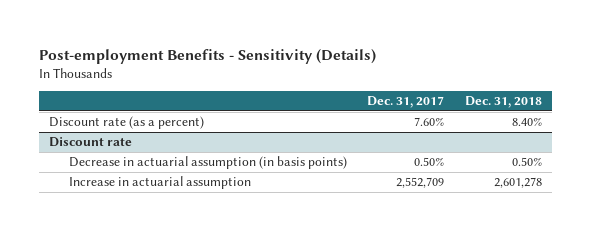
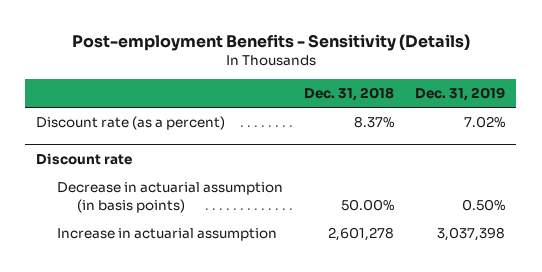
[367,96,445,109] Dec. 31, 2017 -> none
none -> [415,87,506,102] Dec. 31, 2019
[511,117,542,127] 8.40% -> [353,116,394,129] 8.37%
[511,157,542,167] 0.50% -> [340,198,394,211] 50.00%

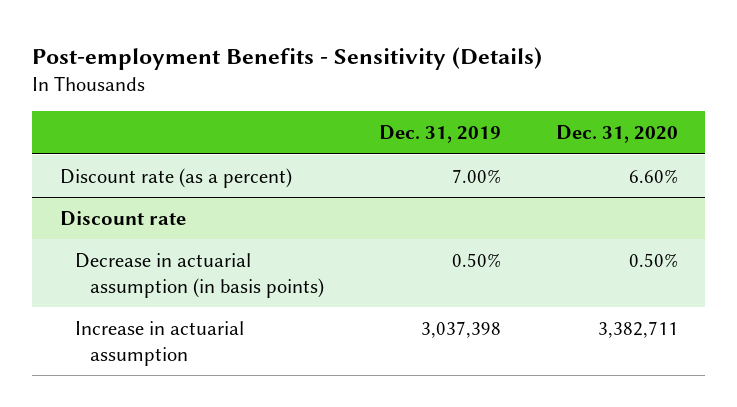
[303,87,394,102] Dec. 31, 2018 -> none
none -> [555,125,678,144] Dec. 31, 2020
[464,116,506,129] 7.02% -> [451,168,501,183] 7.00%

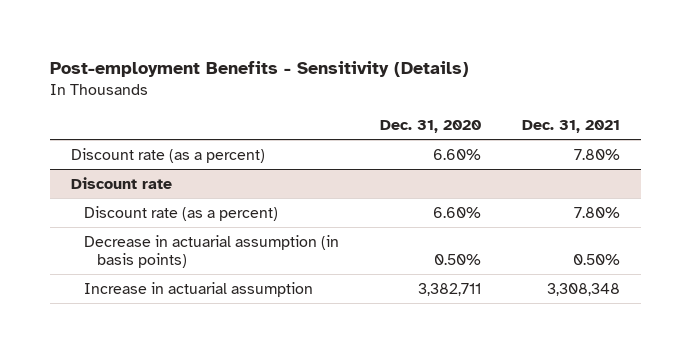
[378,125,501,144] Dec. 31, 2019 -> none
none -> [522,120,621,134] Dec. 31, 2021
none -> [83,205,278,221] Discount rate (as a percent)

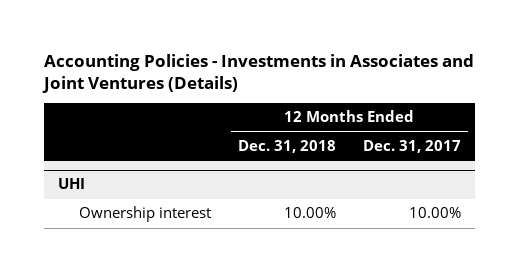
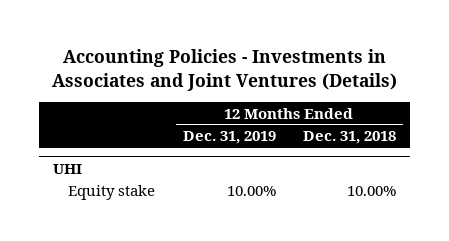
[363,140,462,154] Dec. 31, 2017 -> none
none -> [182,131,276,145] Dec. 31, 2019
[78,206,211,223] Ownership interest -> [68,184,156,200] Equity stake

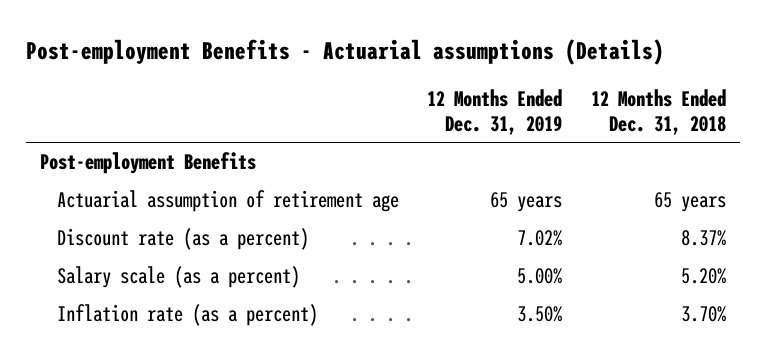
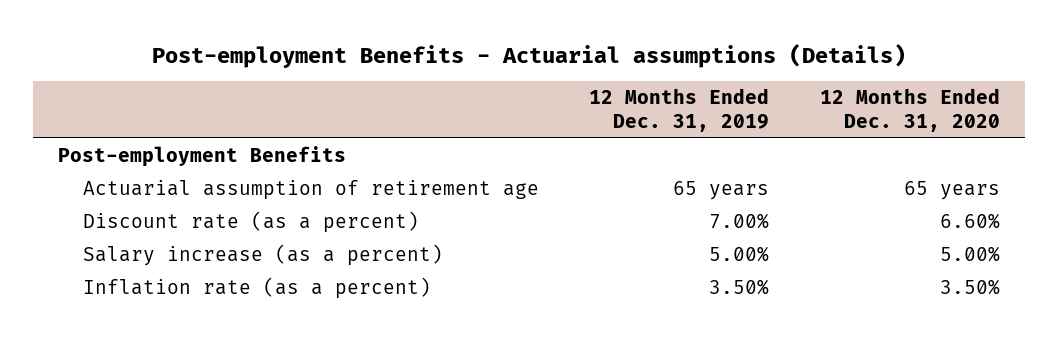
[590,88,726,135] 12 Months Ended Dec. 31, 2018 -> none
none -> [819,88,1000,132] 12 Months Ended Dec. 31, 2020
[517,230,563,247] 7.02% -> [709,212,770,229] 7.00%
[57,266,301,289] Salary scale (as a percent) -> [83,243,444,266] Salary increase (as a percent)

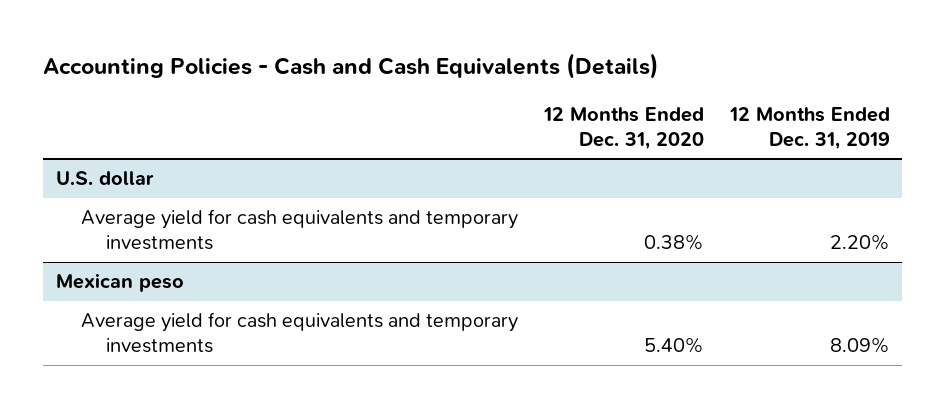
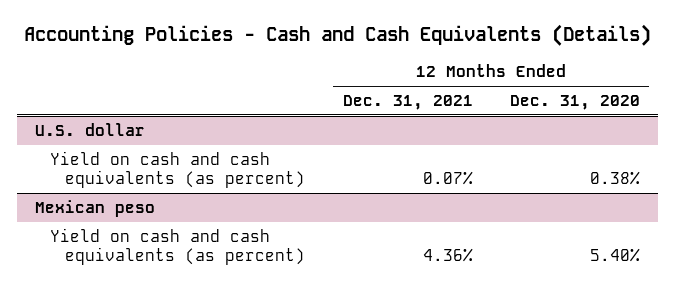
[728,106,890,150] 12 Months Ended Dec. 31, 2019 -> none
none -> [342,94,473,110] Dec. 31, 2021
[80,209,518,251] Average yield for cash equivalents and temporary investments -> [50,150,306,189] Yield on cash and cash equivalents (as percent)
[80,312,518,354] Average yield for cash equivalents and temporary investments -> [50,227,306,266] Yield on cash and cash equivalents (as percent)

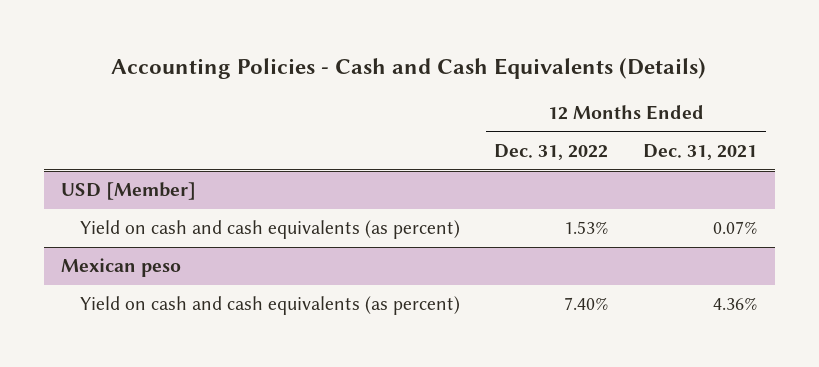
[509,94,640,110] Dec. 31, 2020 -> none
none -> [494,144,609,161] Dec. 31, 2022
[35,122,146,136] U.S. dollar -> [61,182,197,201] USD [Member]

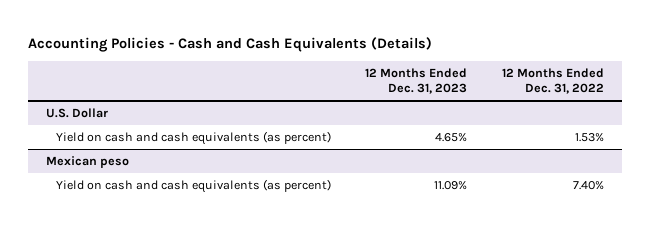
[643,144,758,161] Dec. 31, 2021 -> none
none -> [365,68,468,95] 12 Months Ended Dec. 31, 2023
[61,182,197,201] USD [Member] -> [45,108,108,119] U.S. Dollar

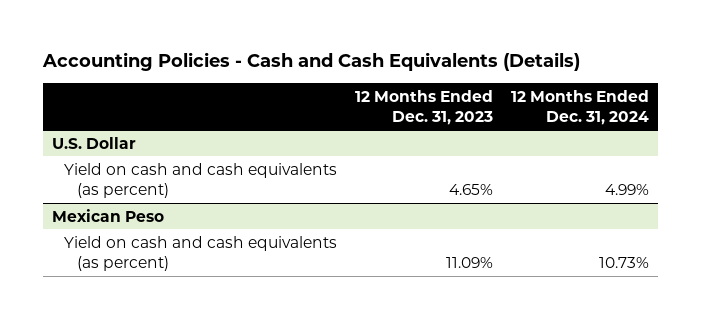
[502,68,605,95] 12 Months Ended Dec. 31, 2022 -> none
none -> [511,89,650,125] 12 Months Ended Dec. 31, 2024
[45,156,129,169] Mexican peso -> [51,208,164,222] Mexican Peso

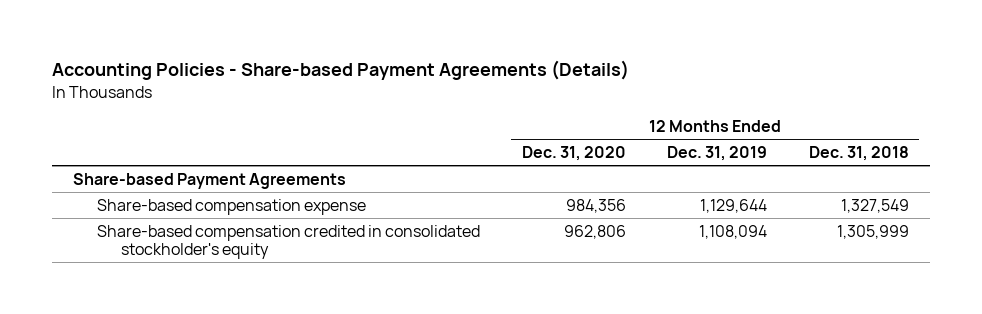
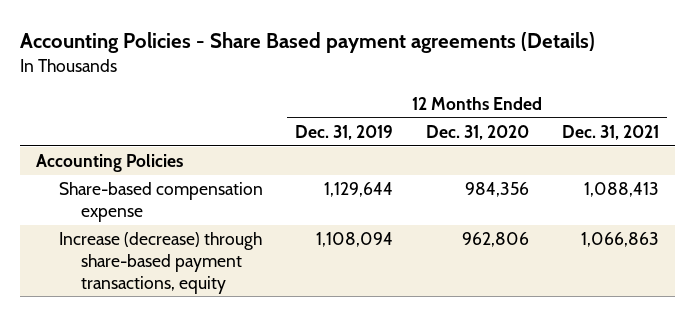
[51,60,629,81] Accounting Policies - Share-based Payment Agreements (Details) -> [20,31,596,53] Accounting Policies - Share Based payment agreements (Details)
[808,146,909,162] Dec. 31, 2018 -> none
none -> [561,124,659,140] Dec. 31, 2021
[72,172,346,189] Share-based Payment Agreements -> none
none -> [36,154,184,173] Accounting Policies
[96,224,480,260] Share-based compensation credited in consolidated stockholder's equity -> [58,232,262,294] Increase (decrease) through share-based payment transactions, equity

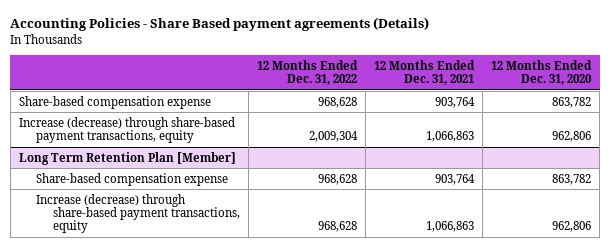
[295,124,394,140] Dec. 31, 2019 -> none
none -> [257,60,359,86] 12 Months Ended Dec. 31, 2022
[36,154,184,173] Accounting Policies -> none
[464,182,529,198] 984,356 -> [552,96,592,108] 863,782
[583,182,659,198] 1,088,413 -> [435,96,476,108] 903,764
none -> [18,151,236,165] Long Term Retention Plan [Member]
none -> [36,172,229,186] Share-based compensation expense
none -> [36,193,241,234] Increase (decrease) through share-based payment transactions, equity

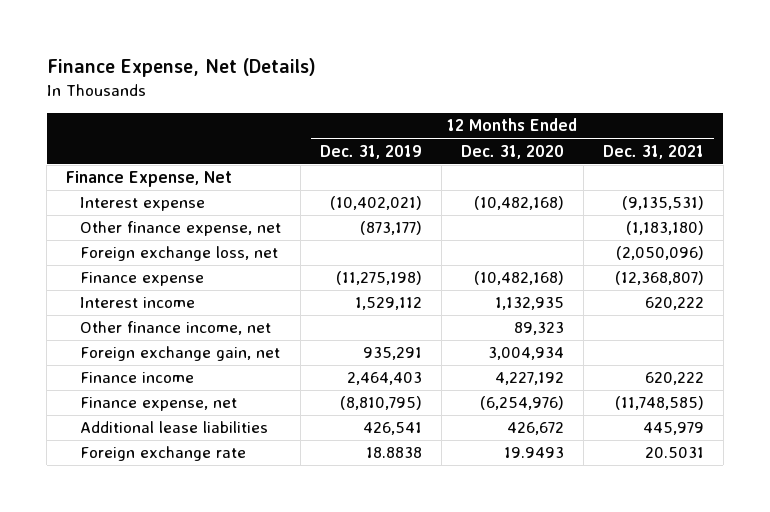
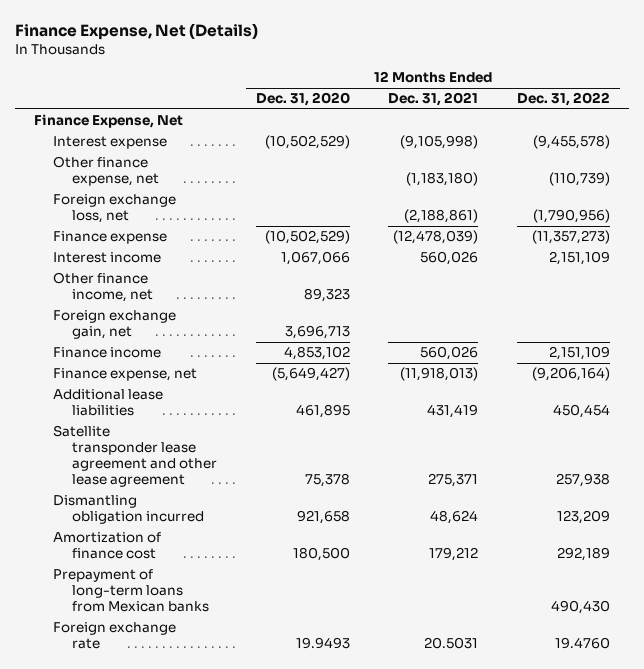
[320,144,423,159] Dec. 31, 2019 -> none
none -> [516,92,610,107] Dec. 31, 2022
[474,196,565,211] (10,482,168) -> [264,135,350,150] (10,502,529)
[621,196,704,211] (9,135,531) -> [400,135,479,150] (9,105,998)
[615,246,704,261] (2,050,096) -> [404,209,479,224] (2,188,861)
[474,271,565,286] (10,482,168) -> [264,230,350,245] (10,502,529)
[614,271,704,286] (12,368,807) -> [393,230,479,245] (12,478,039)
[495,297,565,311] 1,132,935 -> [280,251,350,266] 1,067,066
[644,297,704,311] 620,222 -> [420,251,479,266] 560,026
[488,347,565,361] 3,004,934 -> [284,325,350,340] 3,696,713
[495,372,565,386] 4,227,192 -> [283,346,350,361] 4,853,102
[644,372,704,386] 620,222 -> [420,346,479,361] 560,026
[480,396,565,411] (6,254,976) -> [271,367,350,382] (5,649,427)
[614,396,704,411] (11,748,585) -> [400,367,479,382] (11,918,013)
[507,422,565,436] 426,672 -> [295,404,350,419] 461,895
[642,422,704,436] 445,979 -> [427,404,479,419] 431,419
none -> [53,425,217,488] Satellite transponder lease agreement and other lease agreement
none -> [53,495,204,525] Dismantling obligation incurred
none -> [53,532,162,560] Amortization of finance cost
none -> [53,569,209,613] Prepayment of long-term loans from Mexican banks

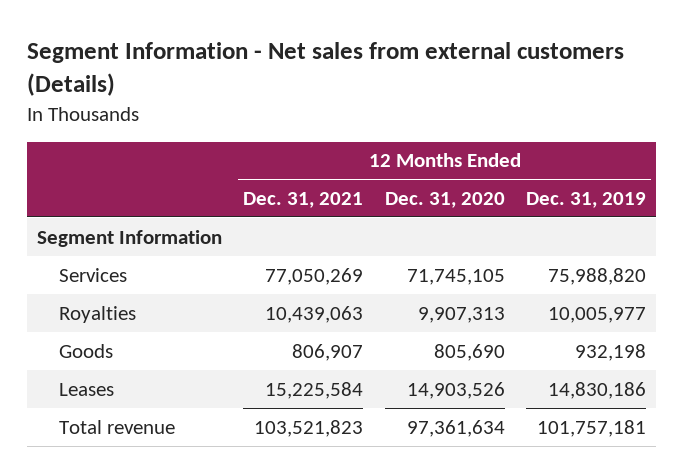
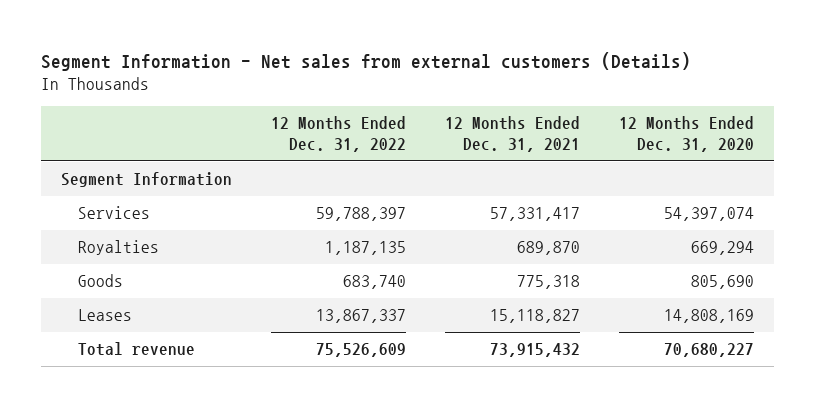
[525,192,646,209] Dec. 31, 2019 -> none
none -> [270,116,406,153] 12 Months Ended Dec. 31, 2022
[265,267,364,285] 77,050,269 -> [489,207,580,222] 57,331,417
[406,268,505,285] 71,745,105 -> [663,207,754,222] 54,397,074
[265,305,364,323] 10,439,063 -> [516,241,580,256] 689,870
[417,306,505,323] 9,907,313 -> [690,241,754,256] 669,294
[292,343,364,361] 806,907 -> [516,275,580,290] 775,318
[265,381,364,399] 15,225,584 -> [489,309,580,324] 15,118,827
[406,381,505,399] 14,903,526 -> [663,309,754,324] 14,808,169
[254,419,364,437] 103,521,823 -> [489,343,580,358] 73,915,432
[406,419,505,437] 97,361,634 -> [663,343,754,358] 70,680,227

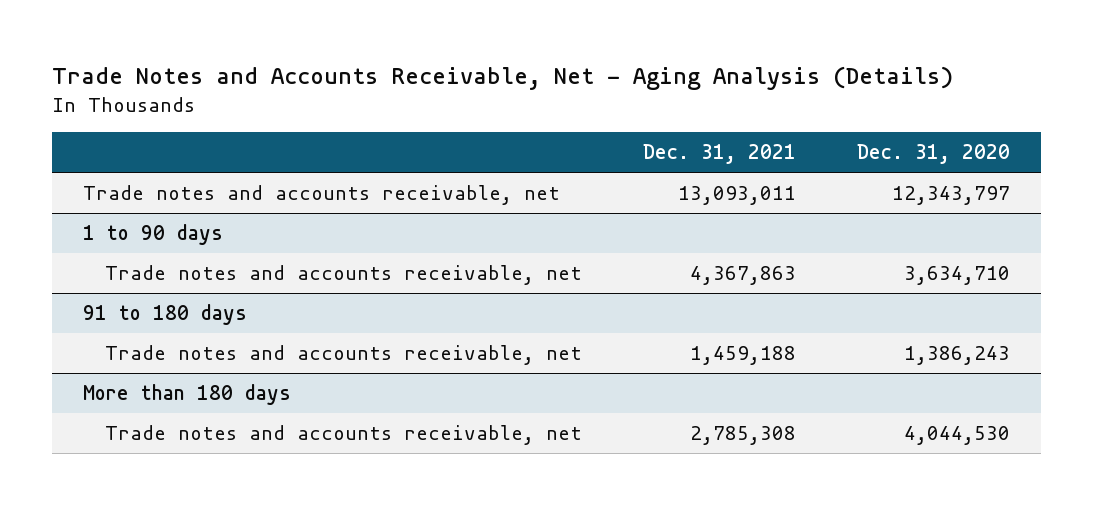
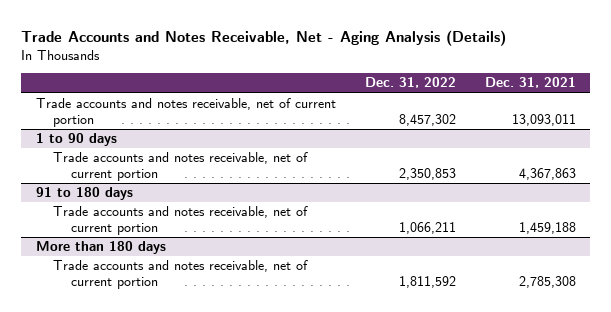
[52,65,954,90] Trade Notes and Accounts Receivable, Net - Aging Analysis (Details) -> [21,29,507,46] Trade Accounts and Notes Receivable, Net - Aging Analysis (Details)
[857,144,1011,165] Dec. 31, 2020 -> none
none -> [364,77,456,89] Dec. 31, 2022
[82,185,560,206] Trade notes and accounts receivable, net -> [35,98,336,127] Trade accounts and notes receivable, net of current portion
[104,265,582,286] Trade notes and accounts receivable, net -> [53,152,309,181] Trade accounts and notes receivable, net of current portion
[104,345,582,366] Trade notes and accounts receivable, net -> [53,206,309,235] Trade accounts and notes receivable, net of current portion
[104,425,582,446] Trade notes and accounts receivable, net -> [53,260,309,289] Trade accounts and notes receivable, net of current portion

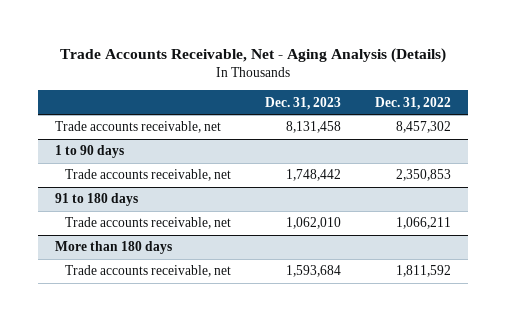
[21,29,507,46] Trade Accounts and Notes Receivable, Net - Aging Analysis (Details) -> [60,47,447,63] Trade Accounts Receivable, Net - Aging Analysis (Details)
[484,77,576,89] Dec. 31, 2021 -> none
none -> [265,96,342,110] Dec. 31, 2023
[35,98,336,127] Trade accounts and notes receivable, net of current portion -> [55,121,222,134] Trade accounts receivable, net
[53,152,309,181] Trade accounts and notes receivable, net of current portion -> [65,169,232,182] Trade accounts receivable, net
[53,206,309,235] Trade accounts and notes receivable, net of current portion -> [65,217,232,230] Trade accounts receivable, net
[53,260,309,289] Trade accounts and notes receivable, net of current portion -> [65,265,232,278] Trade accounts receivable, net

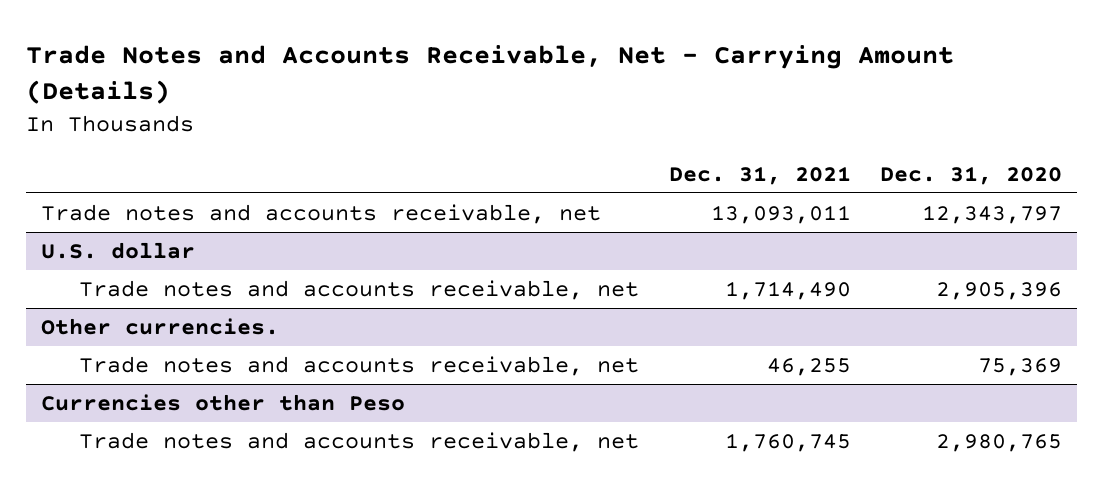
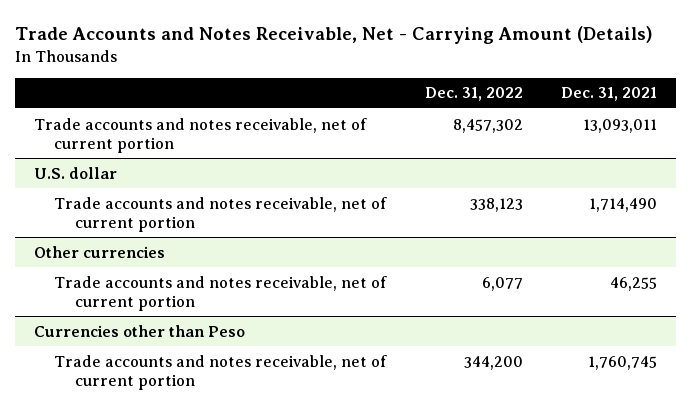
[26,44,955,105] Trade Notes and Accounts Receivable, Net - Carrying Amount (Details) -> [15,26,654,45] Trade Accounts and Notes Receivable, Net - Carrying Amount (Details)
[880,165,1063,185] Dec. 31, 2020 -> none
none -> [424,87,523,102] Dec. 31, 2022
[41,203,602,224] Trade notes and accounts receivable, net -> [34,117,368,153] Trade accounts and notes receivable, net of current portion
[78,279,639,300] Trade notes and accounts receivable, net -> [54,196,388,232] Trade accounts and notes receivable, net of current portion
[41,317,280,335] Other currencies. -> [34,245,166,258] Other currencies
[78,355,639,376] Trade notes and accounts receivable, net -> [54,275,388,311] Trade accounts and notes receivable, net of current portion
[78,431,639,452] Trade notes and accounts receivable, net -> [54,354,388,390] Trade accounts and notes receivable, net of current portion

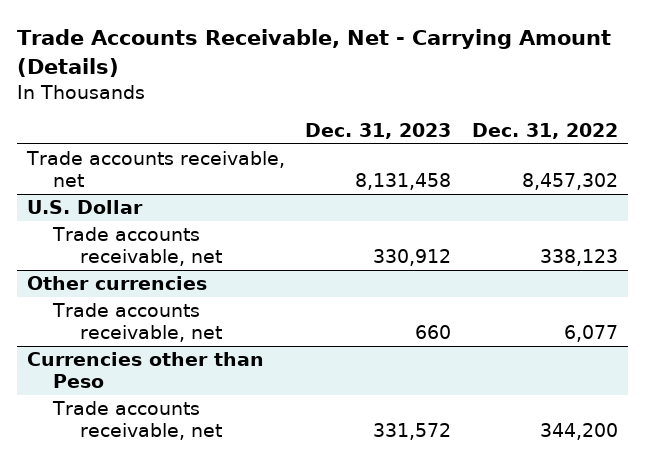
[15,26,654,45] Trade Accounts and Notes Receivable, Net - Carrying Amount (Details) -> [16,29,611,77] Trade Accounts Receivable, Net - Carrying Amount (Details)
[560,87,657,102] Dec. 31, 2021 -> none
none -> [305,123,452,140] Dec. 31, 2023
[34,117,368,153] Trade accounts and notes receivable, net of current portion -> [25,150,285,188] Trade accounts receivable, net
[34,166,118,179] U.S. dollar -> [26,199,143,214] U.S. Dollar
[54,196,388,232] Trade accounts and notes receivable, net of current portion -> [52,226,223,267] Trade accounts receivable, net
[54,275,388,311] Trade accounts and notes receivable, net of current portion -> [52,302,223,343] Trade accounts receivable, net
[54,354,388,390] Trade accounts and notes receivable, net of current portion -> [52,400,223,441] Trade accounts receivable, net

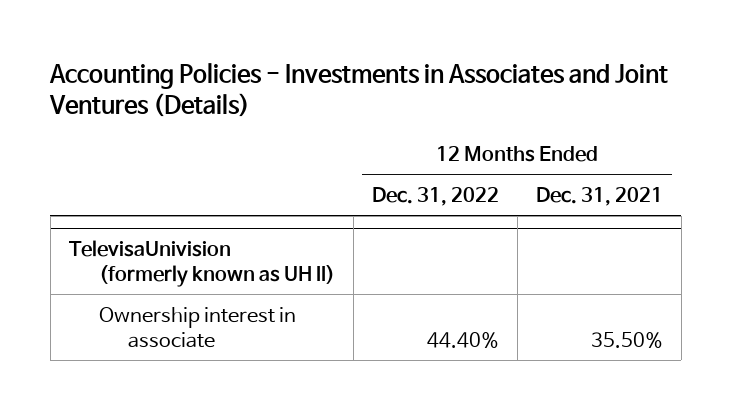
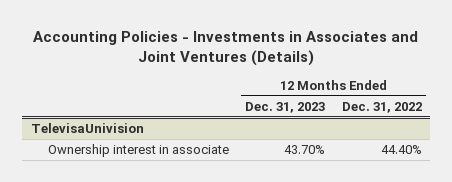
[535,187,663,207] Dec. 31, 2021 -> none
none -> [245,101,326,113] Dec. 31, 2023
[68,240,335,287] TelevisaUnivision (formerly known as UH II) -> [30,122,144,133] TelevisaUnivision

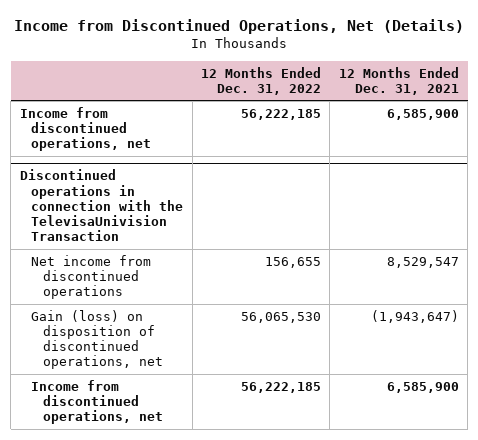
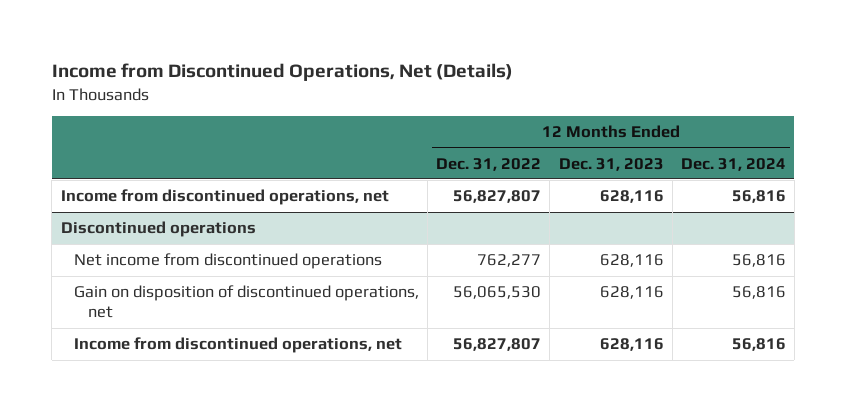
[338,66,459,95] 12 Months Ended Dec. 31, 2021 -> none
none -> [558,157,664,171] Dec. 31, 2023
none -> [680,157,786,171] Dec. 31, 2024
[19,169,184,242] Discontinued operations in connection with the TelevisaUnivision Transaction -> none
[241,108,322,120] 56,222,185 -> [453,190,542,204] 56,827,807
none -> [60,221,256,238] Discontinued operations
[265,256,322,268] 156,655 -> [477,254,542,268] 762,277
[31,309,163,370] Gain (loss) on disposition of discontinued operations, net -> [74,285,420,319] Gain on disposition of discontinued operations, net
[241,381,322,393] 56,222,185 -> [453,338,542,352] 56,827,807

